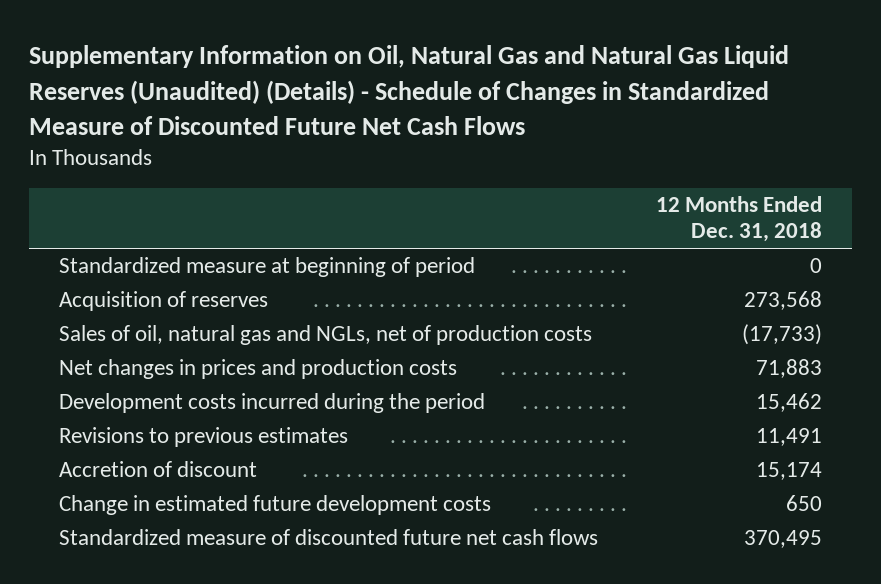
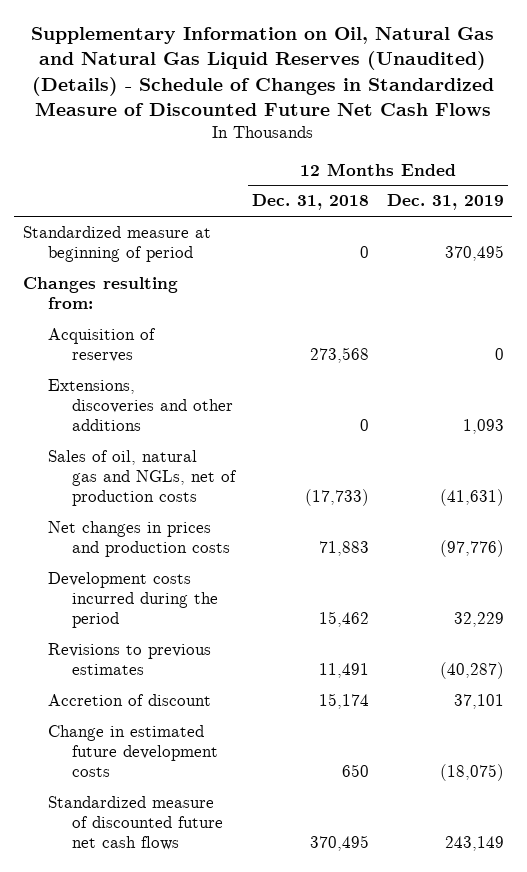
none -> [386,194,504,211] Dec. 31, 2019
none -> [23,277,179,310] Changes resulting from:
none -> [47,379,234,432] Extensions, discoveries and other additions

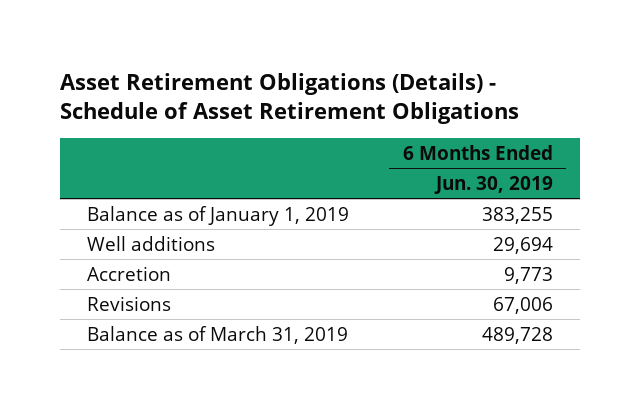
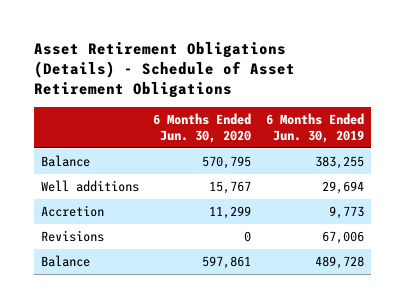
none -> [153,113,252,143] 6 Months Ended Jun. 30, 2020
[86,205,349,226] Balance as of January 1, 2019 -> [40,155,90,168] Balance
[86,325,348,344] Balance as of March 31, 2019 -> [40,255,90,268] Balance

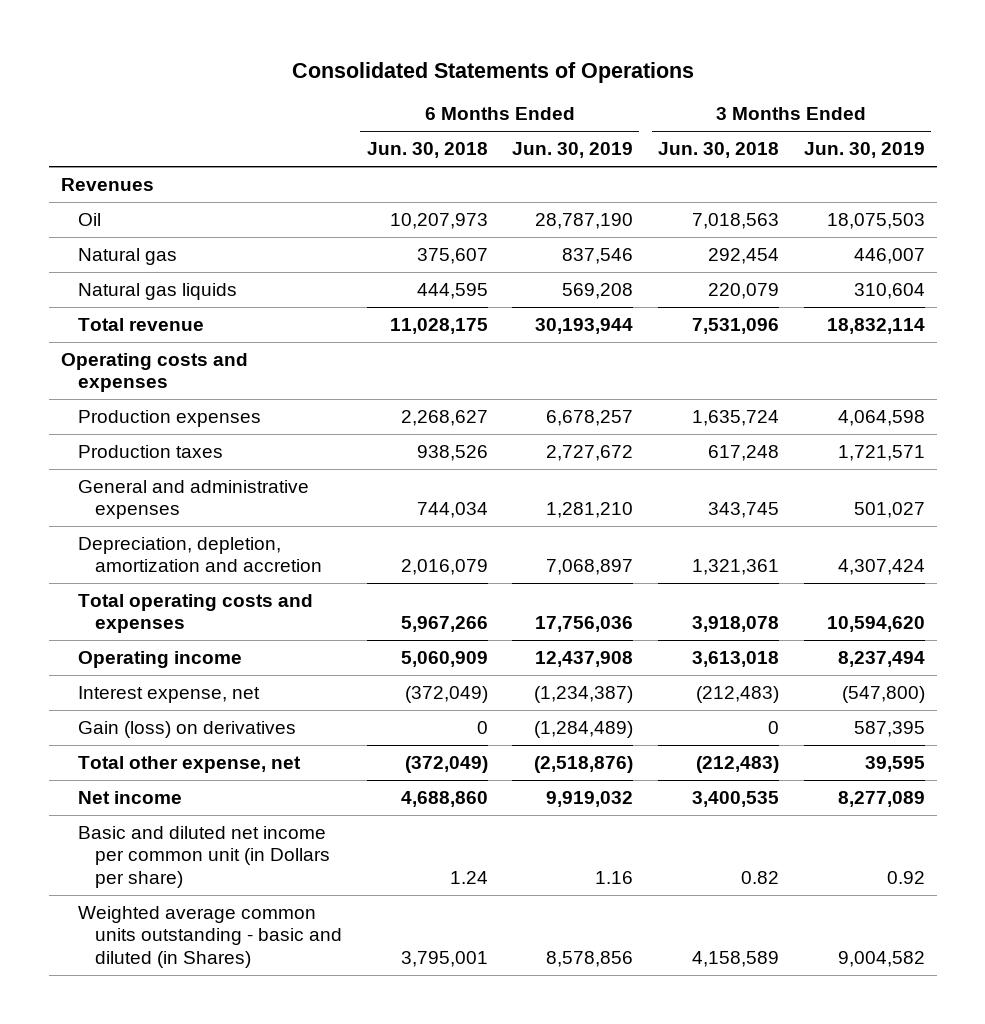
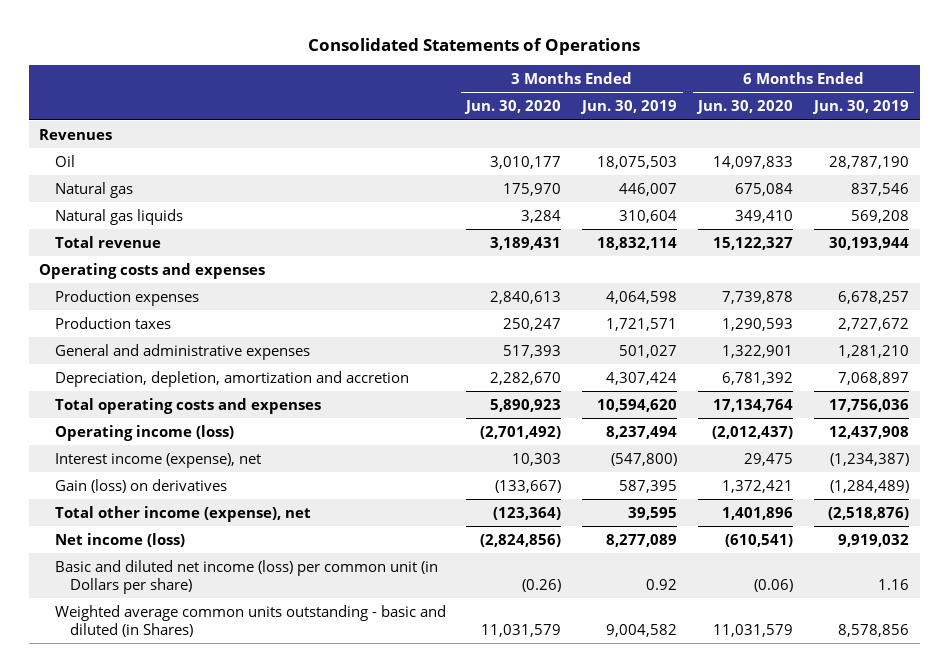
[366,142,488,159] Jun. 30, 2018 -> none
[657,142,779,159] Jun. 30, 2018 -> none
none -> [464,100,562,115] Jun. 30, 2020
none -> [696,100,794,115] Jun. 30, 2020
[77,650,242,668] Operating income -> [54,424,234,441] Operating income (loss)
[77,685,260,703] Interest expense, net -> [54,452,261,468] Interest income (expense), net
[77,755,301,773] Total other expense, net -> [54,505,311,522] Total other income (expense), net
[77,790,182,804] Net income -> [54,532,185,547] Net income (loss)
[77,825,330,889] Basic and diluted net income per common unit (in Dollars per share) -> [54,559,438,594] Basic and diluted net income (loss) per common unit (in Dollars per share)

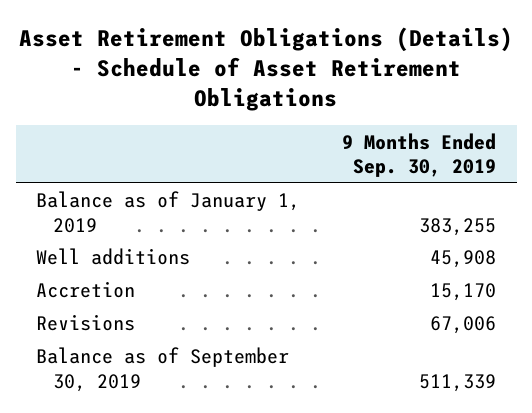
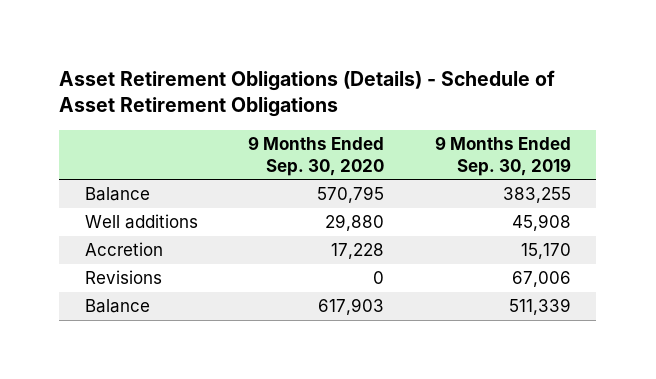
none -> [248,135,385,176] 9 Months Ended Sep. 30, 2020
[36,191,301,233] Balance as of January 1, 2019 -> [84,187,150,202] Balance
[36,347,290,392] Balance as of September 30, 2019 -> [84,299,150,314] Balance

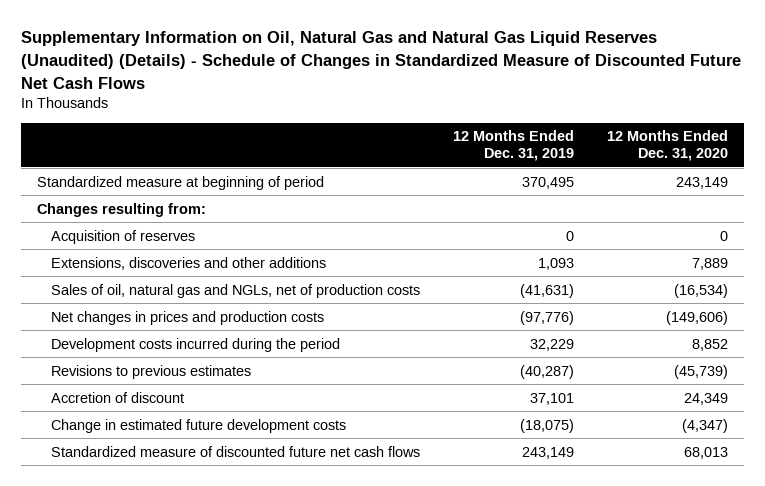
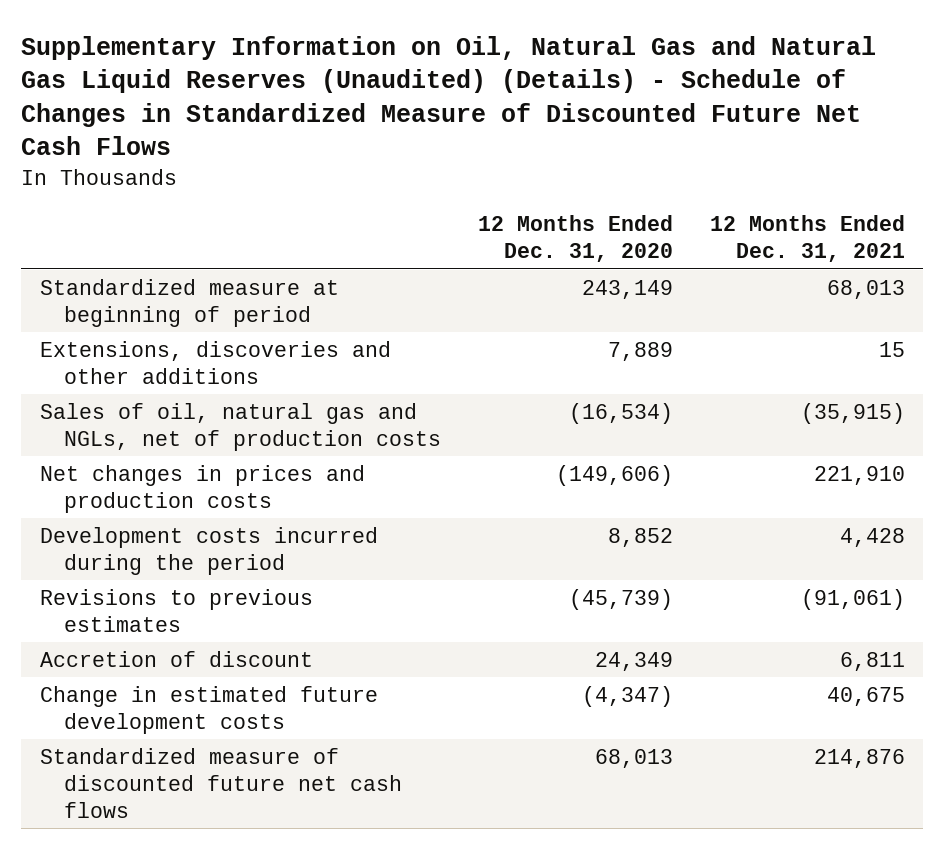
[452,130,574,162] 12 Months Ended Dec. 31, 2019 -> none
none -> [709,214,905,263] 12 Months Ended Dec. 31, 2021
[37,202,207,217] Changes resulting from: -> none
[51,229,196,244] Acquisition of reserves -> none

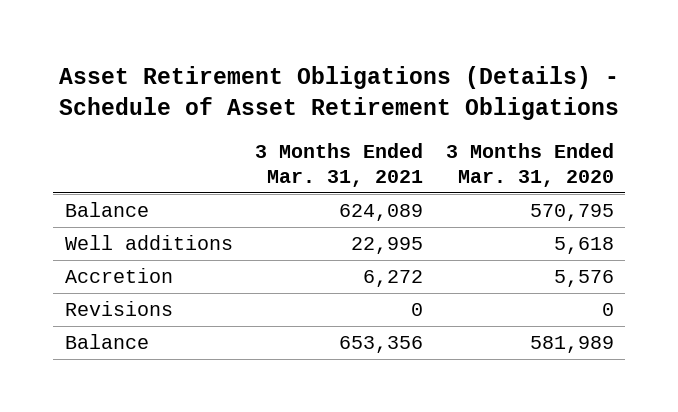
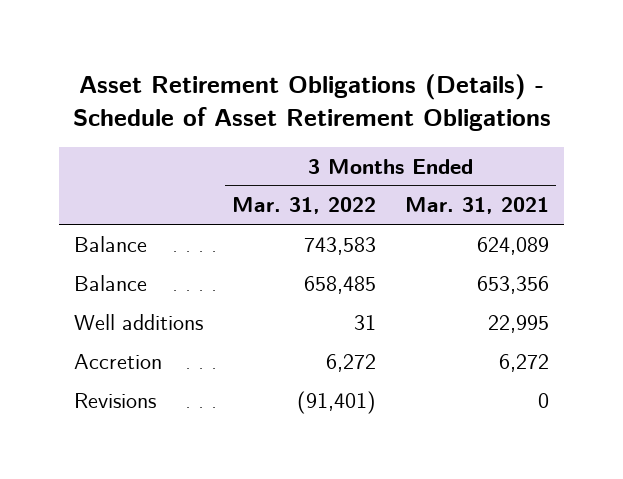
[445,143,614,187] 3 Months Ended Mar. 31, 2020 -> none
none -> [232,197,377,215] Mar. 31, 2022
[64,334,149,350] Balance -> [73,274,147,291] Balance

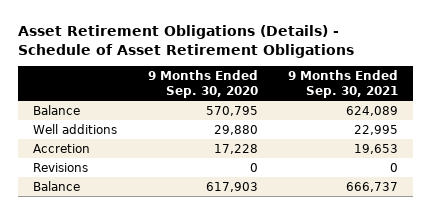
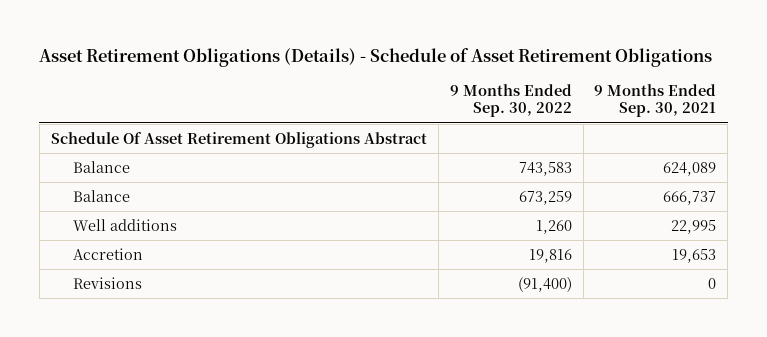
[147,70,258,99] 9 Months Ended Sep. 30, 2020 -> none
none -> [449,83,572,118] 9 Months Ended Sep. 30, 2022
none -> [50,131,427,148] Schedule Of Asset Retirement Obligations Abstract
[33,180,81,191] Balance -> [73,189,131,202] Balance

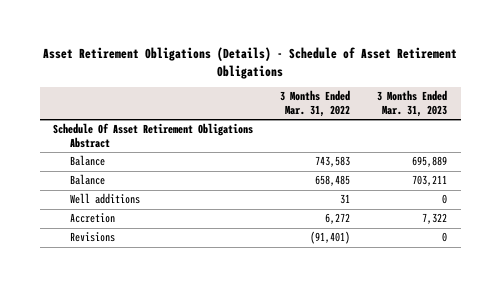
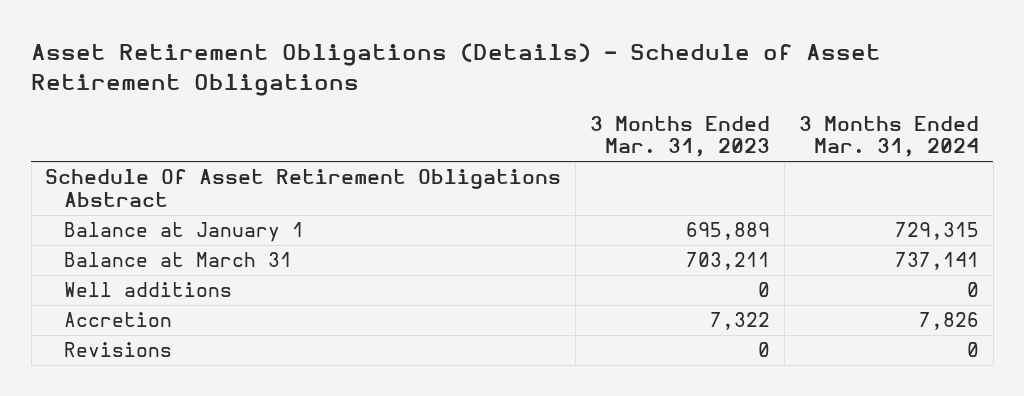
[280,90,351,118] 3 Months Ended Mar. 31, 2022 -> none
none -> [798,115,979,158] 3 Months Ended Mar. 31, 2024
[69,155,105,167] Balance -> [63,222,304,243] Balance at January 1
[69,174,105,186] Balance -> [63,252,292,268] Balance at March 31

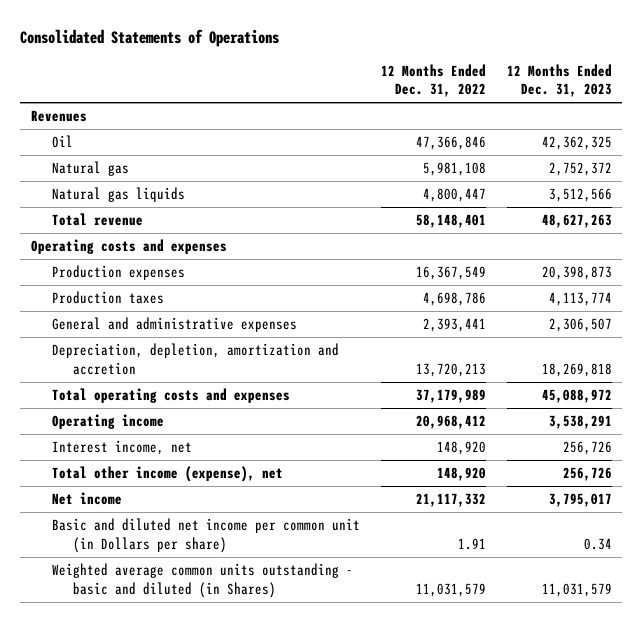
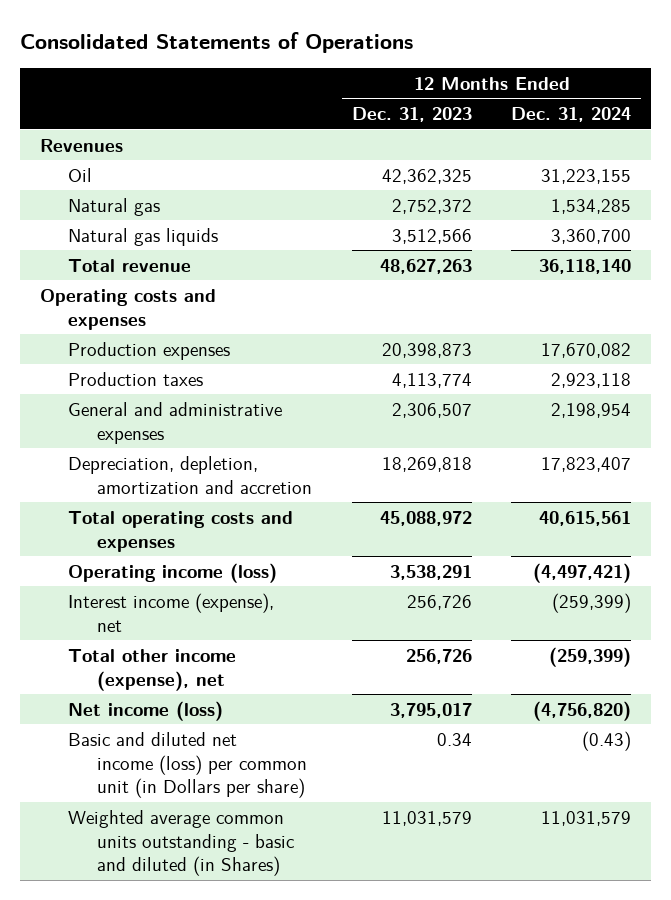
[381,63,487,98] 12 Months Ended Dec. 31, 2022 -> none
none -> [511,107,632,123] Dec. 31, 2024
[52,414,165,430] Operating income -> [68,562,278,583] Operating income (loss)
[52,440,193,456] Interest income, net -> [68,592,275,632] Interest income (expense), net
[52,492,123,506] Net income -> [68,700,224,721] Net income (loss)
[52,518,361,553] Basic and diluted net income per common unit (in Dollars per share) -> [68,731,308,799] Basic and diluted net income (loss) per common unit (in Dollars per share)

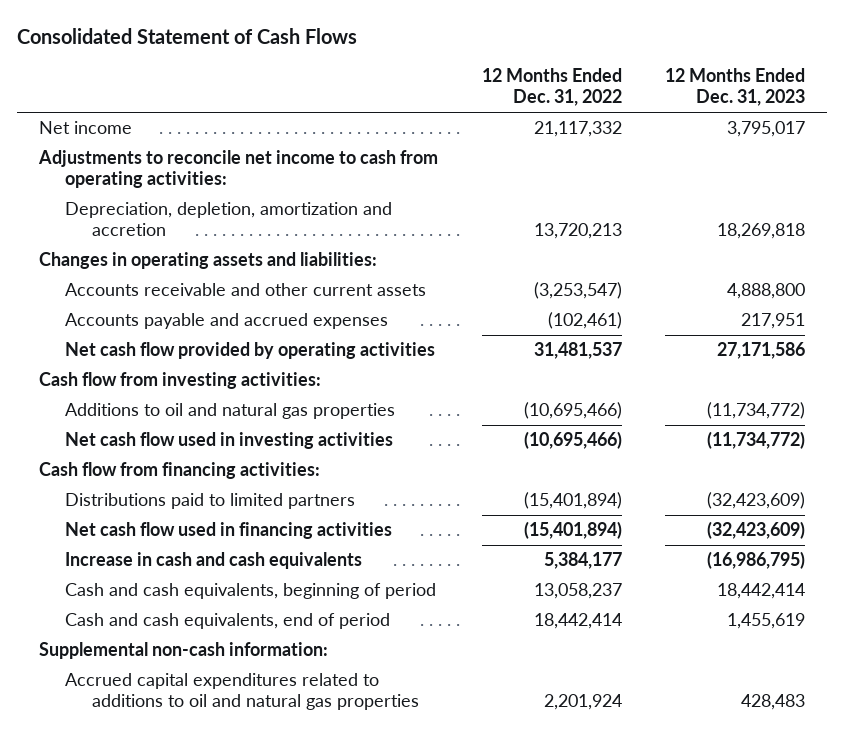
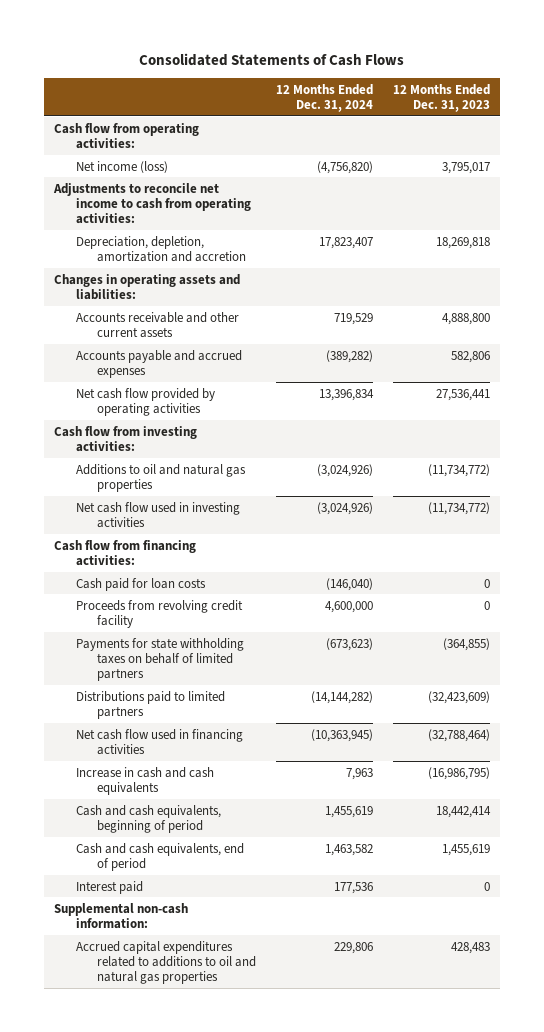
[16,27,357,44] Consolidated Statement of Cash Flows -> [139,52,405,66] Consolidated Statements of Cash Flows
[481,68,622,107] 12 Months Ended Dec. 31, 2022 -> none
none -> [275,83,373,112] 12 Months Ended Dec. 31, 2024
none -> [54,122,200,149] Cash flow from operating activities:
[38,121,132,135] Net income -> [75,160,168,173] Net income (loss)
[741,313,806,330] 217,951 -> [450,350,490,363] 582,806
[717,342,806,360] 27,171,586 -> [435,388,490,401] 27,536,441
none -> [75,577,206,591] Cash paid for loan costs
none -> [75,599,243,628] Proceeds from revolving credit facility
none -> [75,637,244,682] Payments for state withholding taxes on behalf of limited partners
[707,521,806,540] (32,423,609) -> [427,728,490,742] (32,788,464)
none -> [75,880,143,894] Interest paid

